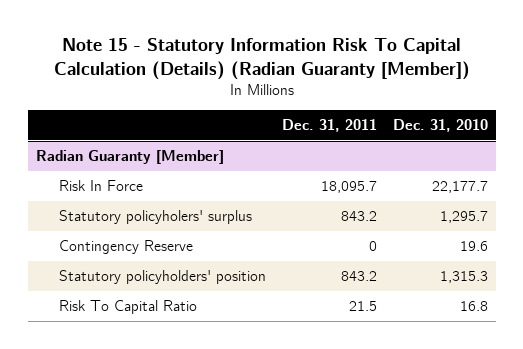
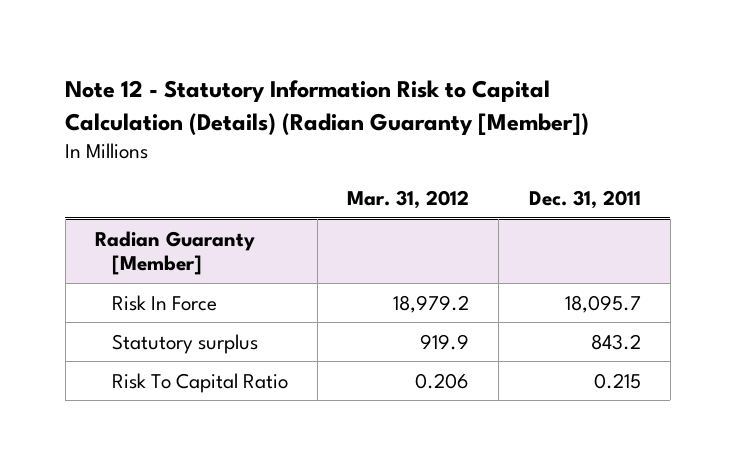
[53,38,470,80] Note 15 - Statutory Information Risk To Capital Calculation (Details) (Radian Guaranty [Member]) -> [65,80,590,135] Note 12 - Statutory Information Risk to Capital Calculation (Details) (Radian Guaranty [Member])
[392,119,488,133] Dec. 31, 2010 -> none
none -> [347,190,470,210] Mar. 31, 2012
[58,209,252,224] Statutory policyholers' surplus -> none
[58,239,193,254] Contingency Reserve -> none
[58,269,266,284] Statutory policyholders' position -> [111,333,258,354] Statutory surplus
[348,300,377,311] 21.5 -> [593,372,641,389] 0.215

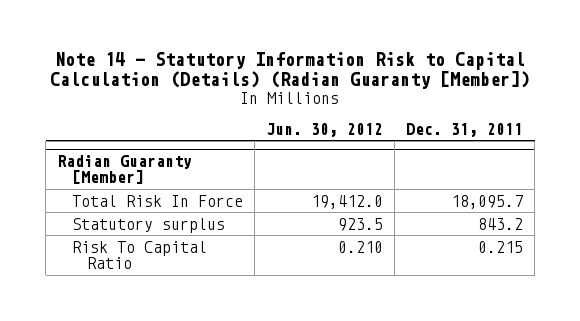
[65,80,590,135] Note 12 - Statutory Information Risk to Capital Calculation (Details) (Radian Guaranty [Member]) -> [50,51,531,90] Note 14 - Statutory Information Risk to Capital Calculation (Details) (Radian Guaranty [Member])
[347,190,470,210] Mar. 31, 2012 -> none
none -> [265,122,383,137] Jun. 30, 2012
[111,294,217,311] Risk In Force -> [71,194,243,207] Total Risk In Force

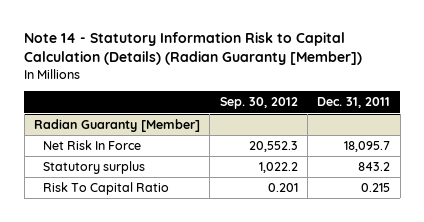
[265,122,383,137] Jun. 30, 2012 -> none
none -> [219,97,298,110] Sep. 30, 2012
[71,194,243,207] Total Risk In Force -> [42,140,141,151] Net Risk In Force

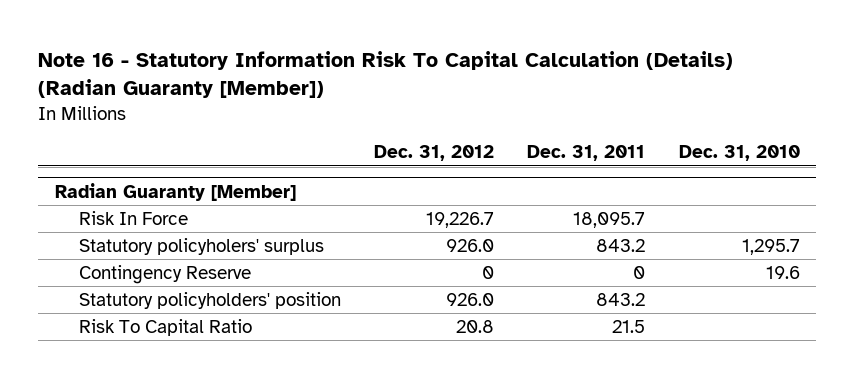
[24,32,363,66] Note 14 - Statutory Information Risk to Capital Calculation (Details) (Radian Guaranty [Member]) -> [38,50,734,99] Note 16 - Statutory Information Risk To Capital Calculation (Details) (Radian Guaranty [Member])
[219,97,298,110] Sep. 30, 2012 -> none
none -> [374,145,495,162] Dec. 31, 2012
none -> [678,145,800,162] Dec. 31, 2010
[42,140,141,151] Net Risk In Force -> [79,210,189,225] Risk In Force
none -> [79,237,325,255] Statutory policyholers' surplus
none -> [79,264,252,284] Contingency Reserve
[42,161,145,175] Statutory surplus -> [79,291,342,309] Statutory policyholders' position
[361,183,391,193] 0.215 -> [612,319,646,333] 21.5

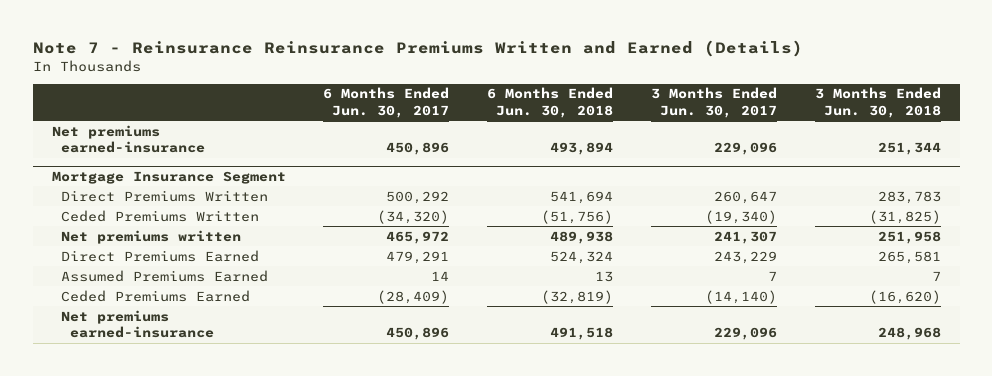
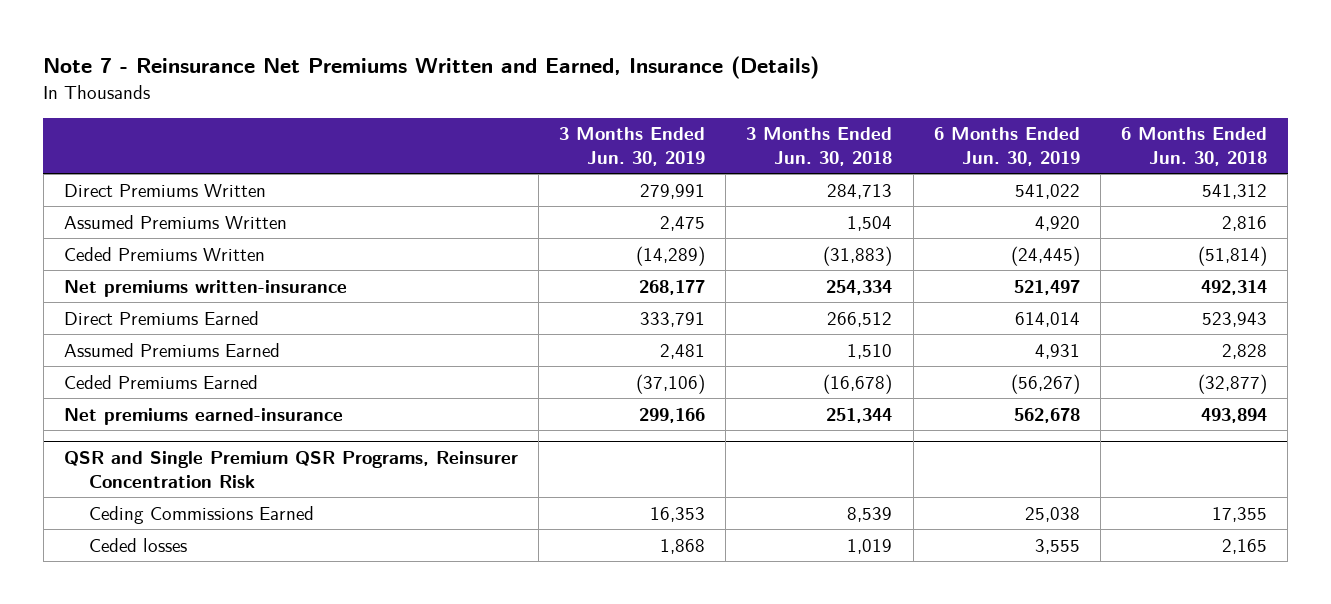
[32,39,803,57] Note 7 - Reinsurance Reinsurance Premiums Written and Earned (Details) -> [43,55,820,79] Note 7 - Reinsurance Net Premiums Written and Earned, Insurance (Details)
[323,87,450,118] 6 Months Ended Jun. 30, 2017 -> none
[650,87,777,118] 3 Months Ended Jun. 30, 2017 -> none
none -> [559,127,706,166] 3 Months Ended Jun. 30, 2019
none -> [933,127,1080,166] 6 Months Ended Jun. 30, 2019
none -> [63,183,266,197] Direct Premiums Written
none -> [63,214,287,229] Assumed Premiums Written
none -> [63,246,265,261] Ceded Premiums Written
none -> [63,279,347,297] Net premiums written-insurance
none -> [63,310,259,325] Direct Premiums Earned
none -> [63,342,280,357] Assumed Premiums Earned
none -> [63,374,258,389] Ceded Premiums Earned
[51,170,286,184] Mortgage Insurance Segment -> none
[60,189,268,202] Direct Premiums Written -> none
[60,209,259,222] Ceded Premiums Written -> none
[60,229,241,244] Net premiums written -> none
[60,249,259,262] Direct Premiums Earned -> none
[60,269,268,282] Assumed Premiums Earned -> none
[60,289,250,302] Ceded Premiums Earned -> none
[60,309,215,339] Net premiums earned-insurance -> none
none -> [63,451,518,488] QSR and Single Premium QSR Programs, Reinsurer Concentration Risk
none -> [88,505,314,524] Ceding Commissions Earned
none -> [88,537,187,552] Ceded losses

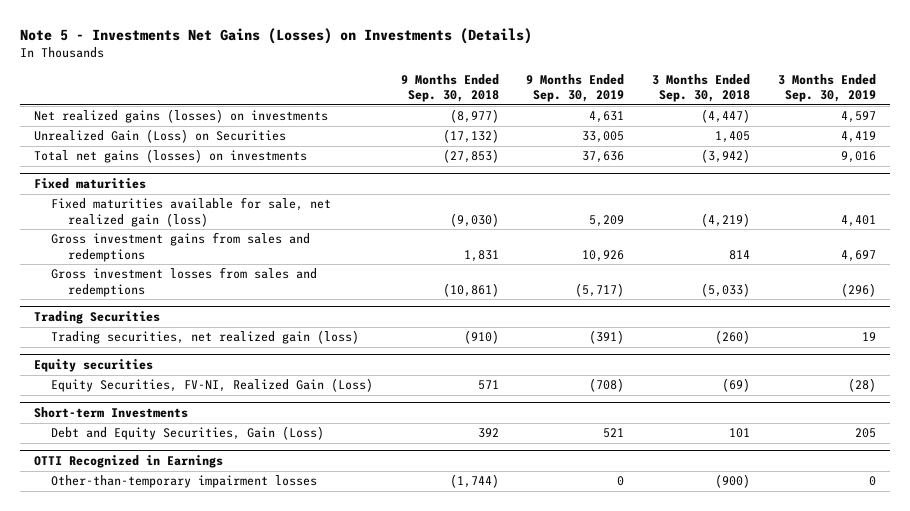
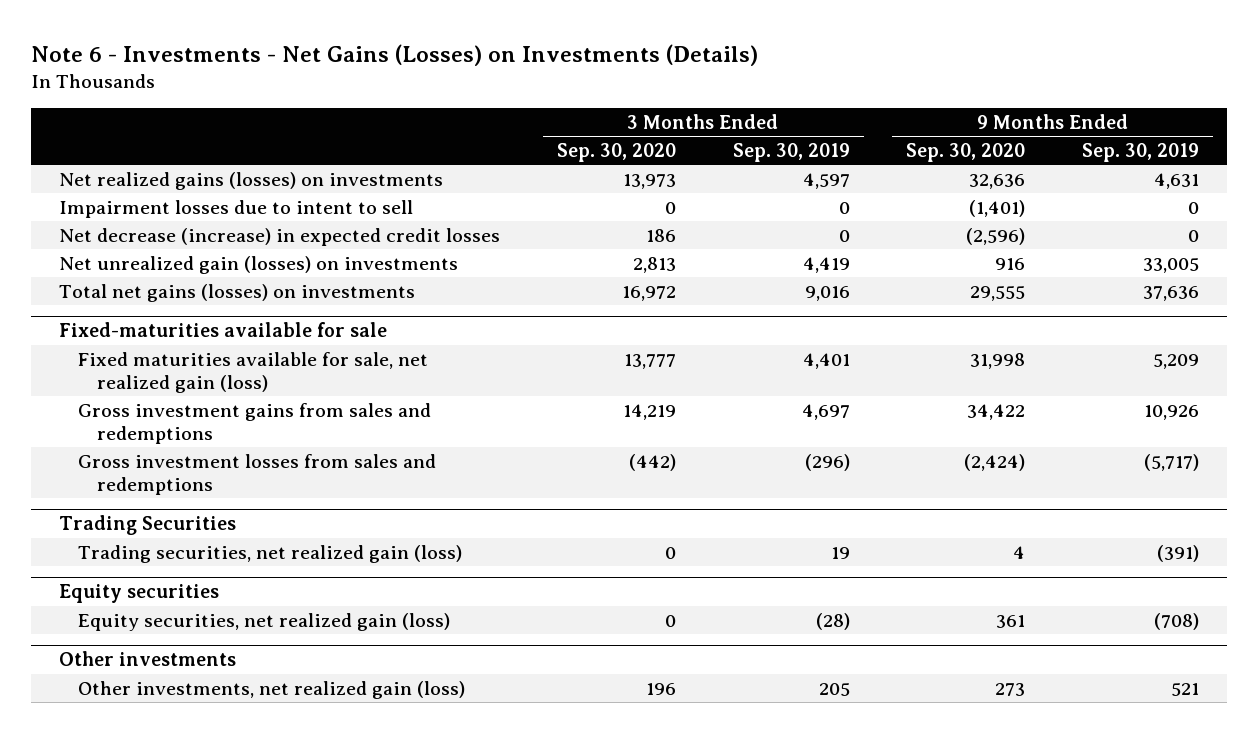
[20,27,533,44] Note 5 - Investments Net Gains (Losses) on Investments (Details) -> [31,43,759,66] Note 6 - Investments - Net Gains (Losses) on Investments (Details)
[400,73,499,103] 9 Months Ended Sep. 30, 2018 -> none
[651,73,750,103] 3 Months Ended Sep. 30, 2018 -> none
none -> [557,142,677,162] Sep. 30, 2020
none -> [906,142,1026,162] Sep. 30, 2020
none -> [59,199,414,218] Impairment losses due to intent to sell
none -> [59,227,501,246] Net decrease (increase) in expected credit losses
[33,129,286,144] Unrealized Gain (Loss) on Securities -> [59,255,459,274] Net unrealized gain (losses) on investments
[33,178,146,190] Fixed maturities -> [59,322,388,338] Fixed-maturities available for sale
[33,407,188,419] Short-term Investments -> none
[33,455,223,469] OTTI Recognized in Earnings -> none
[50,475,317,489] Other-than-temporary impairment losses -> none
[50,378,373,393] Equity Securities, FV-NI, Realized Gain (Loss) -> [77,612,450,631] Equity securities, net realized gain (loss)
none -> [59,651,237,667] Other investments
[50,426,324,441] Debt and Equity Securities, Gain (Loss) -> [77,680,465,699] Other investments, net realized gain (loss)

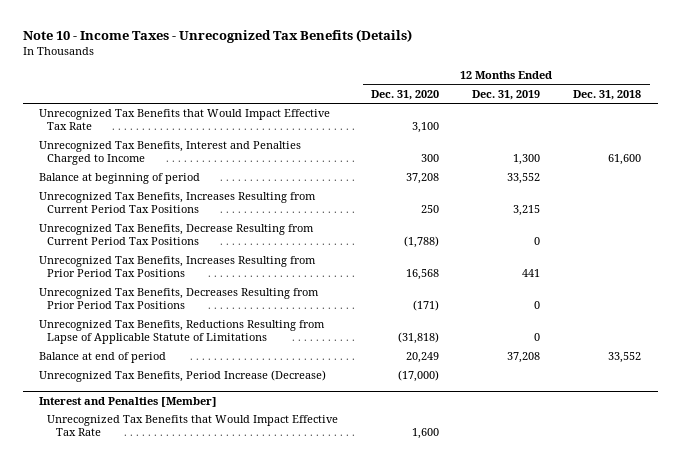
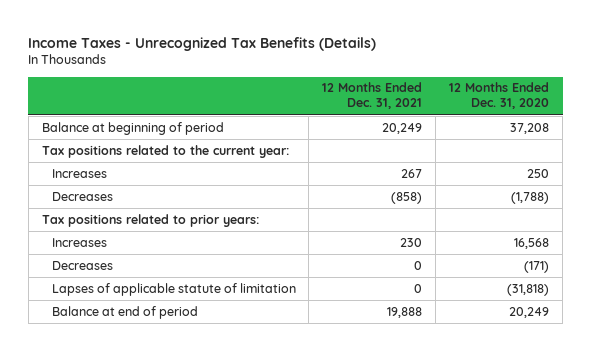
[22,28,412,43] Note 10 - Income Taxes - Unrecognized Tax Benefits (Details) -> [28,36,377,51] Income Taxes - Unrecognized Tax Benefits (Details)
[472,90,541,101] Dec. 31, 2019 -> none
[573,90,642,101] Dec. 31, 2018 -> none
none -> [322,82,423,110] 12 Months Ended Dec. 31, 2021
[39,109,331,131] Unrecognized Tax Benefits that Would Impact Effective Tax Rate -> none
[39,141,302,166] Unrecognized Tax Benefits, Interest and Penalties Charged to Income -> none
none -> [41,144,289,158] Tax positions related to the current year:
[39,192,317,214] Unrecognized Tax Benefits, Increases Resulting from Current Period Tax Positions -> [51,168,107,178] Increases
[39,224,315,246] Unrecognized Tax Benefits, Decrease Resulting from Current Period Tax Positions -> [51,191,113,201] Decreases
none -> [41,213,259,227] Tax positions related to prior years:
[39,256,317,278] Unrecognized Tax Benefits, Increases Resulting from Prior Period Tax Positions -> [51,237,107,247] Increases
[39,288,320,310] Unrecognized Tax Benefits, Decreases Resulting from Prior Period Tax Positions -> [51,260,113,270] Decreases
[39,320,326,345] Unrecognized Tax Benefits, Reductions Resulting from Lapse of Applicable Statute of Limitations -> [51,282,296,296] Lapses of applicable statute of limitation
[39,370,327,383] Unrecognized Tax Benefits, Period Increase (Decrease) -> none
[39,396,218,407] Interest and Penalties [Member] -> none
[47,415,339,437] Unrecognized Tax Benefits that Would Impact Effective Tax Rate -> none

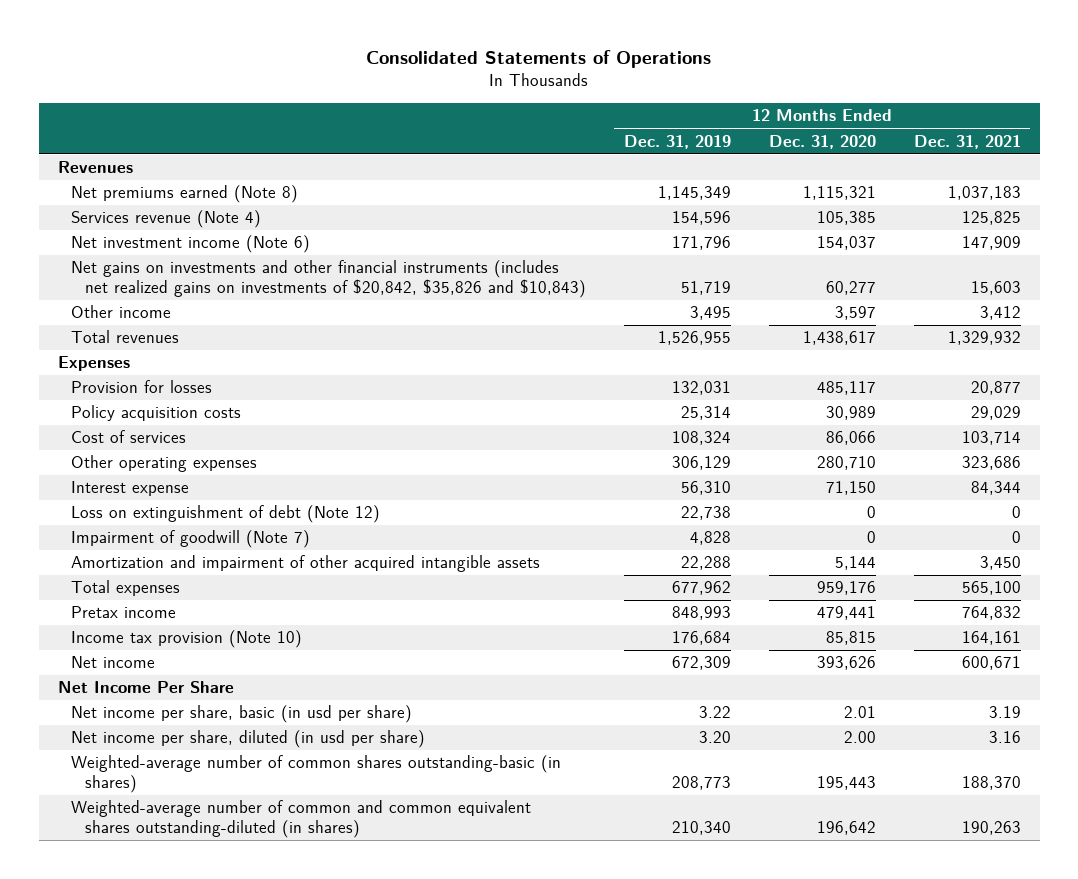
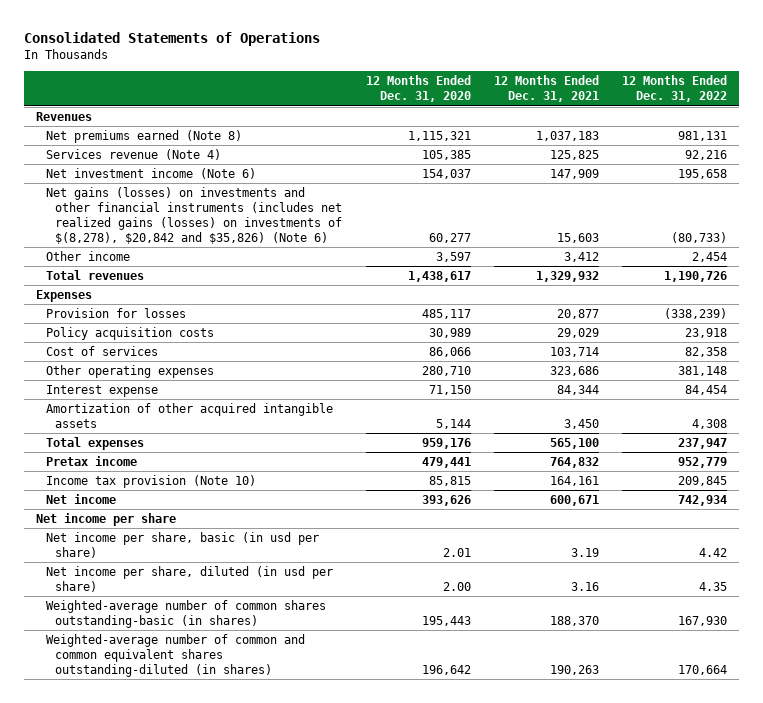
[623,134,731,149] Dec. 31, 2019 -> none
none -> [621,75,727,103] 12 Months Ended Dec. 31, 2022
[71,260,586,298] Net gains on investments and other financial instruments (includes net realized gains on investments of $20,842, $35,826 and $10,843) -> [45,186,343,245] Net gains (losses) on investments and other financial instruments (includes net realized gains (losses) on investments of $(8,278), $20,842 and $35,826) (Note 6)
[71,505,381,524] Loss on extinguishment of debt (Note 12) -> none
[71,530,311,549] Impairment of goodwill (Note 7) -> none
[71,555,541,573] Amortization and impairment of other acquired intangible assets -> [45,402,333,429] Amortization of other acquired intangible assets
[57,681,234,694] Net Income Per Share -> [35,512,176,526] Net income per share

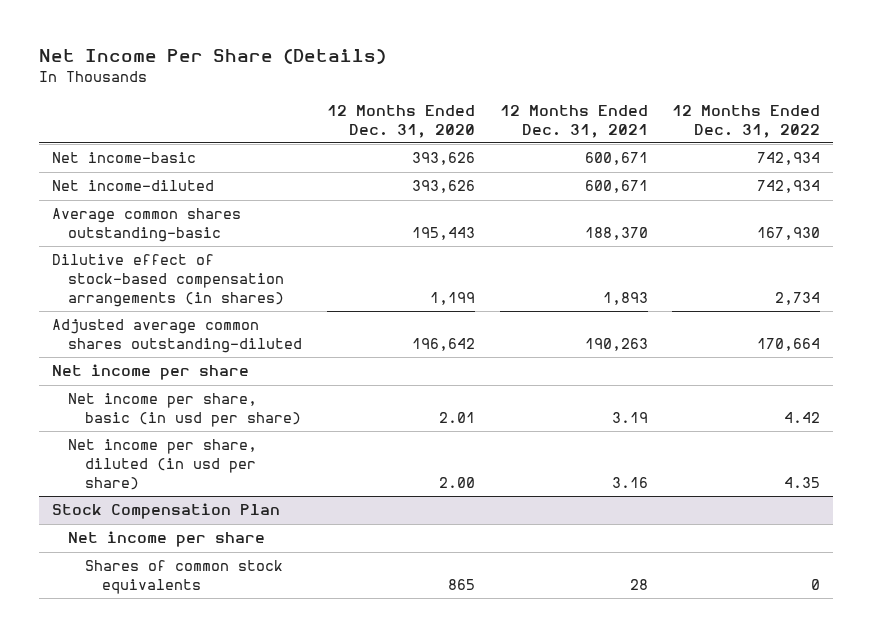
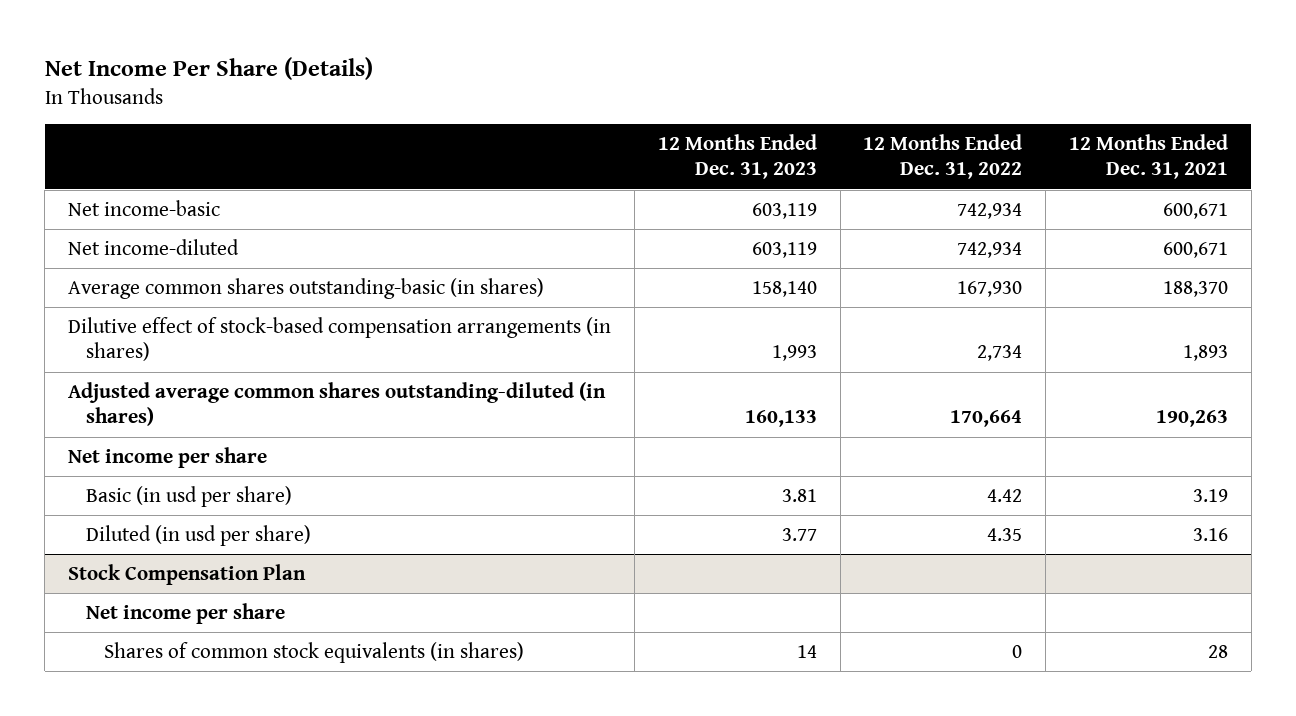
[327,105,476,138] 12 Months Ended Dec. 31, 2020 -> none
none -> [657,133,817,180] 12 Months Ended Dec. 31, 2023
[51,208,241,243] Average common shares outstanding-basic -> [68,277,545,299] Average common shares outstanding-basic (in shares)
[51,319,303,354] Adjusted average common shares outstanding-diluted -> [68,381,607,427] Adjusted average common shares outstanding-diluted (in shares)
[68,393,302,428] Net income per share, basic (in usd per share) -> [86,485,293,507] Basic (in usd per share)
[68,439,258,490] Net income per share, diluted (in usd per share) -> [86,524,312,546] Diluted (in usd per share)
[85,560,284,595] Shares of common stock equivalents -> [103,641,524,663] Shares of common stock equivalents (in shares)

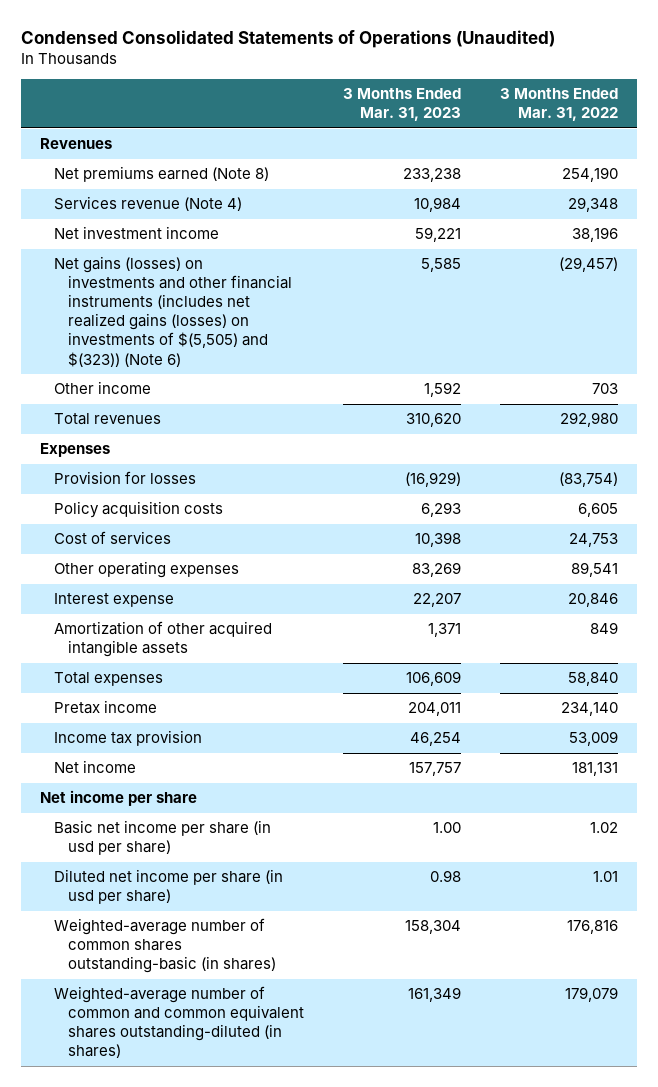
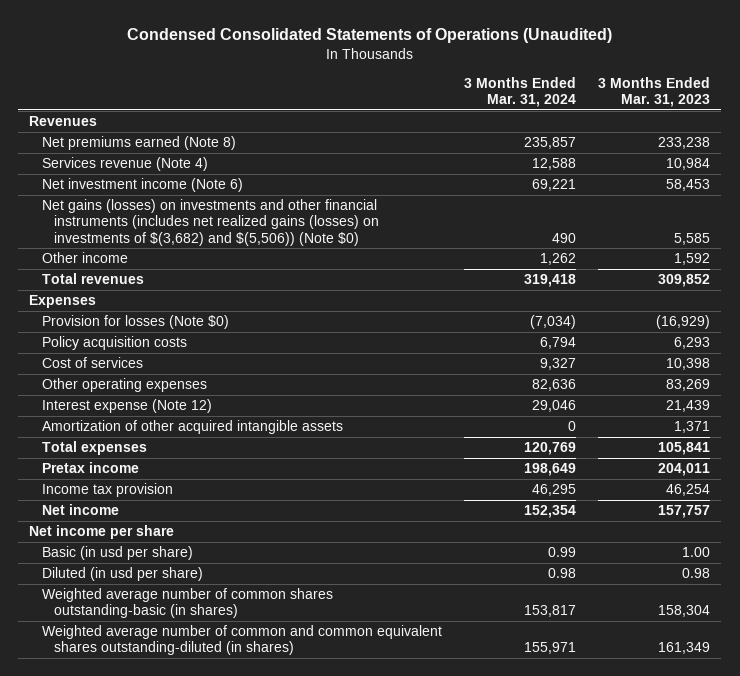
[499,88,618,122] 3 Months Ended Mar. 31, 2022 -> none
none -> [464,76,577,108] 3 Months Ended Mar. 31, 2024
[54,226,220,240] Net investment income -> [41,178,243,193] Net investment income (Note 6)
[415,227,462,243] 59,221 -> [666,179,711,192] 58,453
[54,256,293,367] Net gains (losses) on investments and other financial instruments (includes net realized gains (losses) on investments of $(5,505) and $(323)) (Note 6) -> [41,199,380,246] Net gains (losses) on investments and other financial instruments (includes net realized gains (losses) on investments of $(3,682) and $(5,506)) (Note $0)
[406,413,462,428] 310,620 -> [658,274,711,288] 309,852
[54,471,197,485] Provision for losses -> [41,315,229,330] Provision for losses (Note $0)
[54,593,175,608] Interest expense -> [41,399,212,414] Interest expense (Note 12)
[413,593,462,608] 22,207 -> [666,400,711,413] 21,439
[406,671,462,687] 106,609 -> [658,442,711,456] 105,841
[54,820,272,856] Basic net income per share (in usd per share) -> [41,546,193,561] Basic (in usd per share)
[54,869,284,905] Diluted net income per share (in usd per share) -> [41,567,203,582] Diluted (in usd per share)
[54,918,277,974] Weighted-average number of common shares outstanding-basic (in shares) -> [41,588,333,619] Weighted average number of common shares outstanding-basic (in shares)
[54,986,305,1059] Weighted-average number of common and common equivalent shares outstanding-diluted (in shares) -> [41,625,442,656] Weighted average number of common and common equivalent shares outstanding-diluted (in shares)

